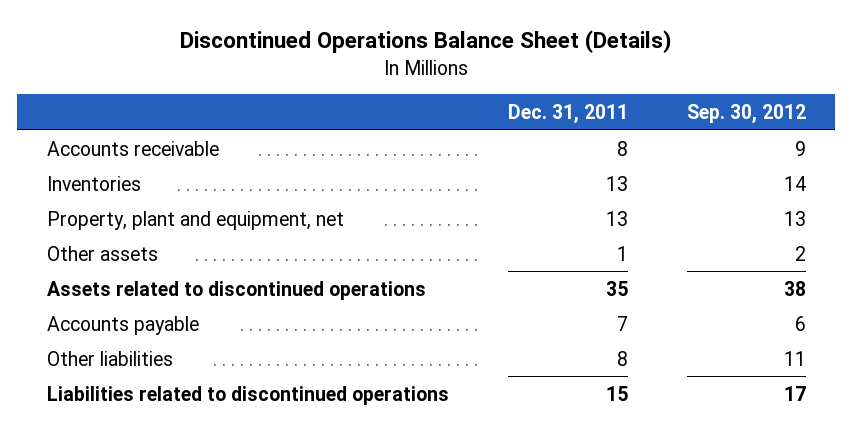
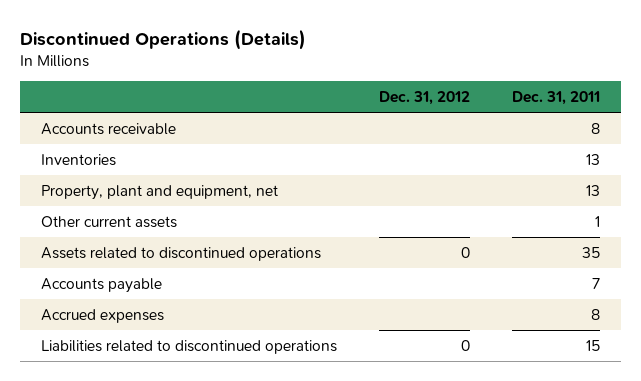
[180,30,672,54] Discontinued Operations Balance Sheet (Details) -> [20,28,307,50] Discontinued Operations (Details)
[686,104,806,125] Sep. 30, 2012 -> none
none -> [379,90,471,105] Dec. 31, 2012
[46,245,158,261] Other assets -> [41,215,178,228] Other current assets
[46,350,173,366] Other liabilities -> none
none -> [41,308,165,323] Accrued expenses

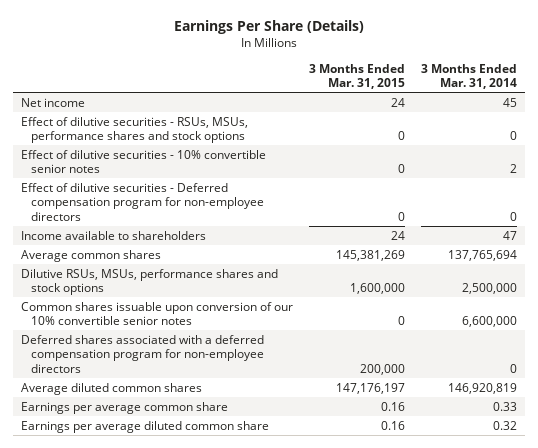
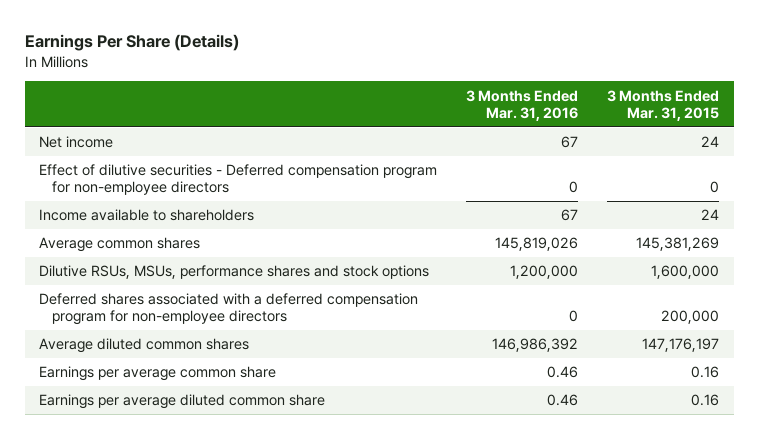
[421,63,518,90] 3 Months Ended Mar. 31, 2014 -> none
none -> [466,89,579,121] 3 Months Ended Mar. 31, 2016
[20,116,248,144] Effect of dilutive securities - RSUs, MSUs, performance shares and stock options -> none
[20,149,266,174] Effect of dilutive securities - 10% convertible senior notes -> none
[20,301,293,326] Common shares issuable upon conversion of our 10% convertible senior notes -> none

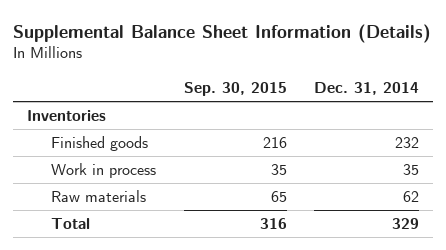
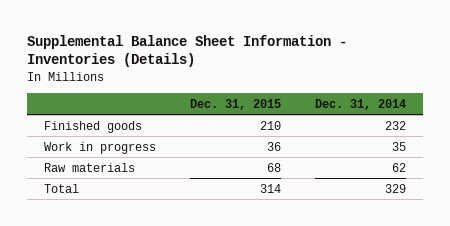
[13,23,432,43] Supplemental Balance Sheet Information (Details) -> [26,34,347,68] Supplemental Balance Sheet Information - Inventories (Details)
[183,82,287,97] Sep. 30, 2015 -> none
none -> [189,98,281,110] Dec. 31, 2015
[27,110,107,122] Inventories -> none
[51,163,157,179] Work in process -> [43,141,156,154] Work in progress

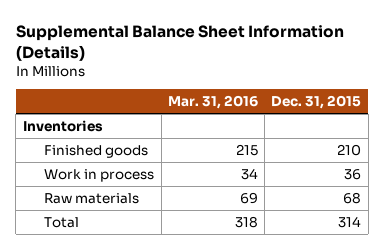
[26,34,347,68] Supplemental Balance Sheet Information - Inventories (Details) -> [15,24,344,61] Supplemental Balance Sheet Information (Details)
[315,98,407,110] Dec. 31, 2014 -> none
none -> [167,95,258,110] Mar. 31, 2016
none -> [22,119,103,132] Inventories
[43,141,156,154] Work in progress -> [44,168,155,182] Work in process

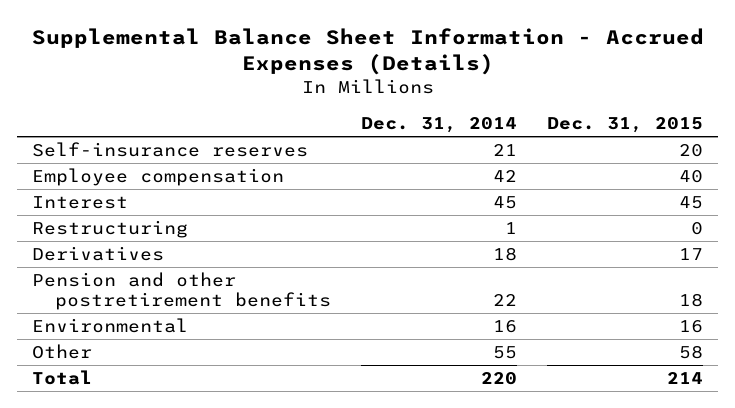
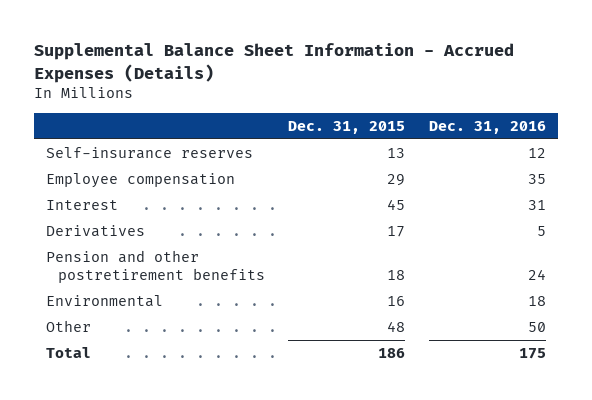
[360,117,517,134] Dec. 31, 2014 -> none
none -> [429,120,547,134] Dec. 31, 2016
[678,144,703,158] 20 -> [387,147,406,158] 13
[678,170,703,184] 40 -> [387,173,406,186] 29
[32,220,189,239] Restructuring -> none
[678,345,703,360] 58 -> [387,320,406,332] 48
[666,372,703,385] 214 -> [378,347,406,358] 186

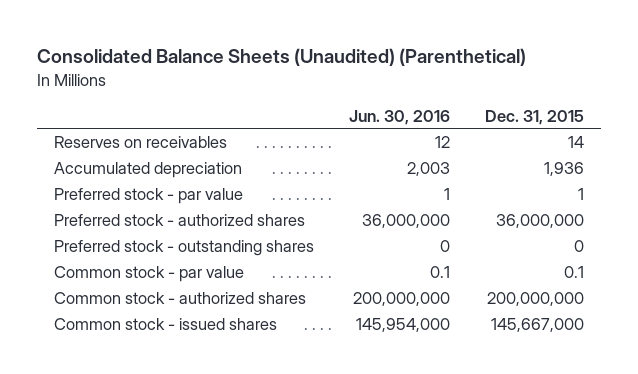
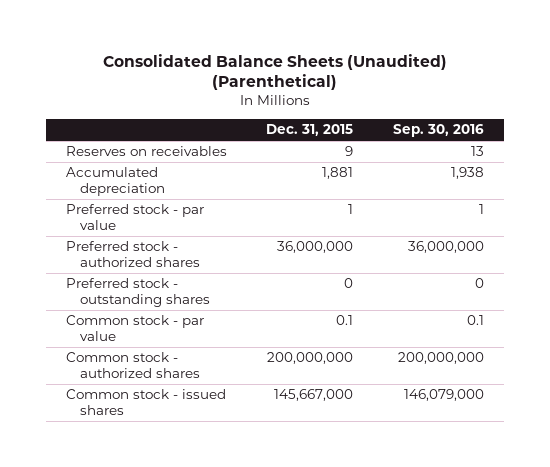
[349,109,451,125] Jun. 30, 2016 -> none
none -> [393,124,485,138] Sep. 30, 2016
[567,136,584,149] 14 -> [345,146,354,157] 9
[543,162,584,177] 1,936 -> [322,167,354,180] 1,881

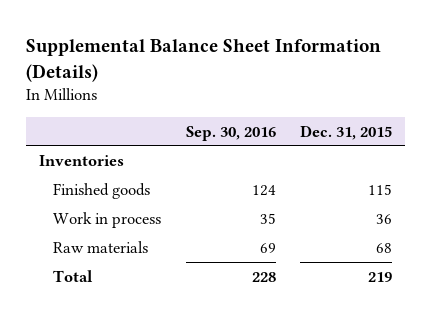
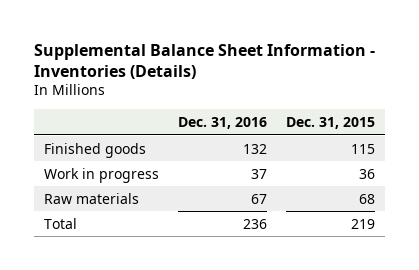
[26,38,382,82] Supplemental Balance Sheet Information (Details) -> [34,43,376,79] Supplemental Balance Sheet Information - Inventories (Details)
[185,125,276,141] Sep. 30, 2016 -> none
none -> [177,116,267,129] Dec. 31, 2016
[38,154,124,166] Inventories -> none
[52,211,161,228] Work in process -> [43,167,159,183] Work in progress

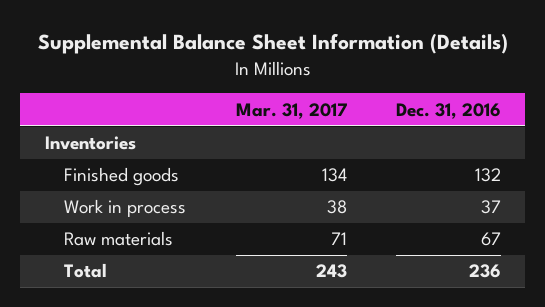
[34,43,376,79] Supplemental Balance Sheet Information - Inventories (Details) -> [37,33,508,55] Supplemental Balance Sheet Information (Details)
[286,116,376,129] Dec. 31, 2015 -> none
none -> [235,102,347,119] Mar. 31, 2017
none -> [44,136,136,151] Inventories
[43,167,159,183] Work in progress -> [64,199,187,218] Work in process

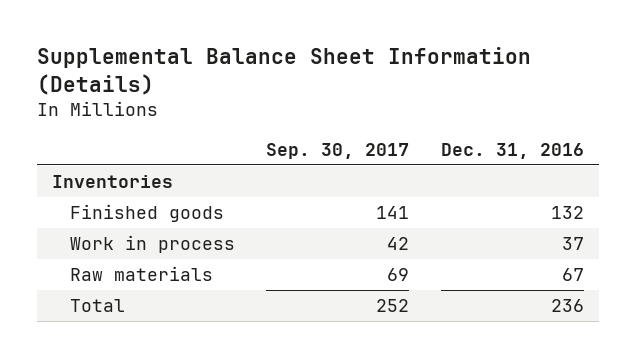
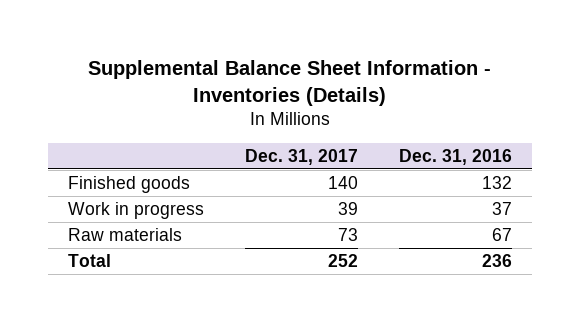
[36,47,531,95] Supplemental Balance Sheet Information (Details) -> [87,59,491,106] Supplemental Balance Sheet Information - Inventories (Details)
[266,142,410,159] Sep. 30, 2017 -> none
none -> [244,148,358,165] Dec. 31, 2017
[52,174,174,188] Inventories -> none
[70,234,236,253] Work in process -> [68,201,205,219] Work in progress

